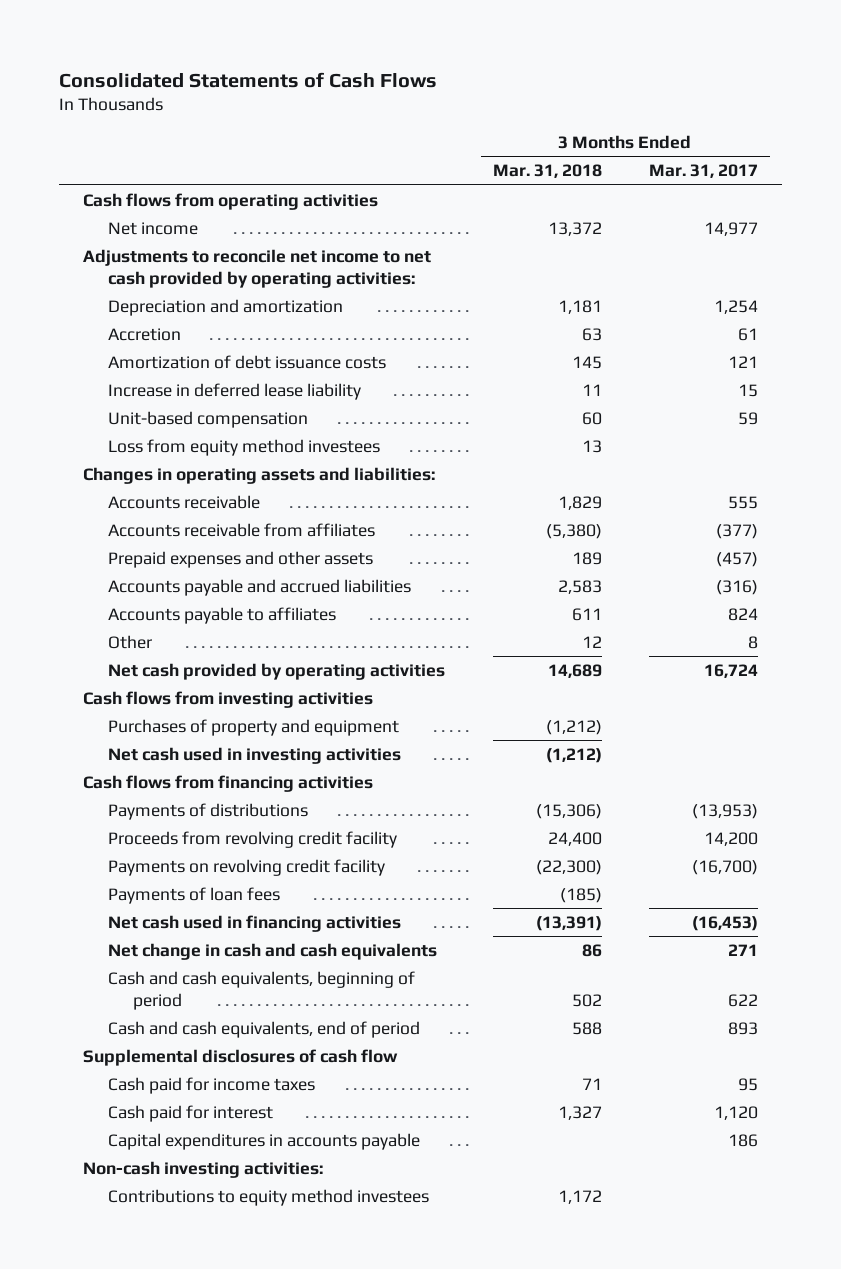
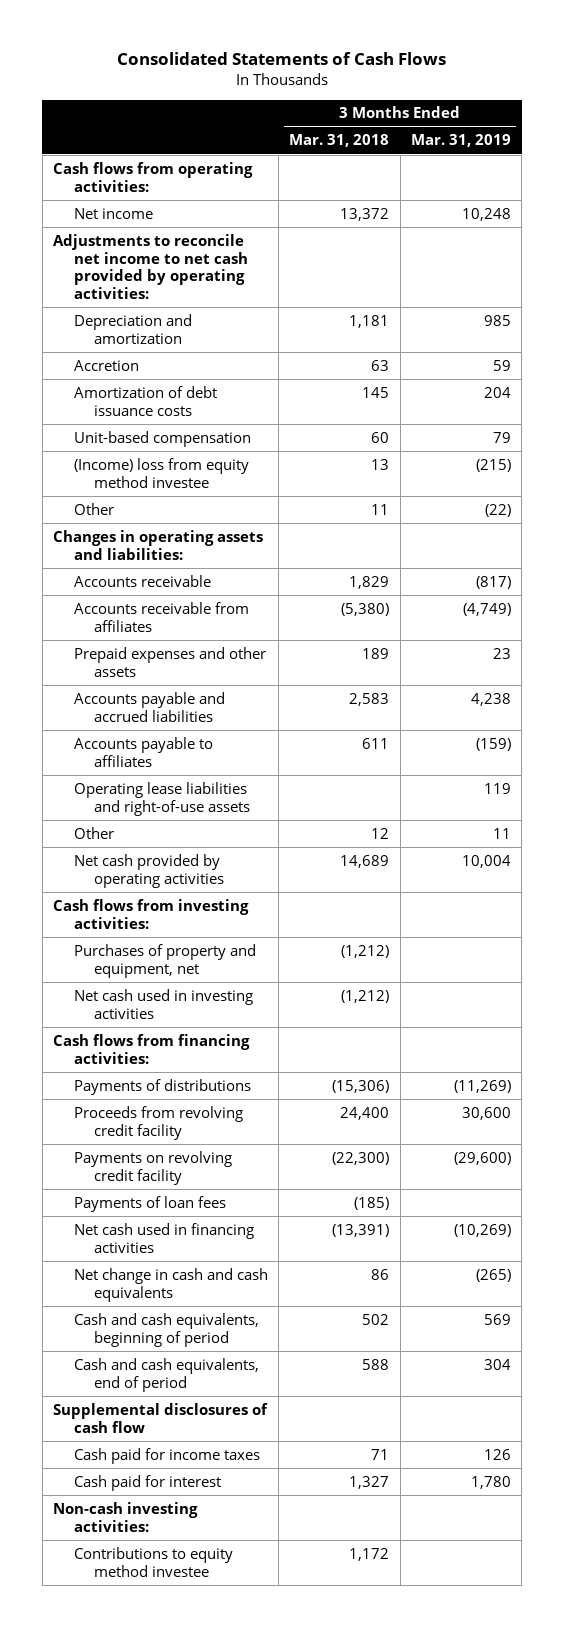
[648,164,758,179] Mar. 31, 2017 -> none
none -> [410,134,511,148] Mar. 31, 2019
[83,192,379,210] Cash flows from operating activities -> [53,161,254,192] Cash flows from operating activities:
[108,382,362,400] Increase in deferred lease liability -> none
[108,438,381,456] Loss from equity method investees -> [73,457,249,488] (Income) loss from equity method investee
none -> [73,502,114,515] Other
none -> [73,781,250,816] Operating lease liabilities and right-of-use assets
[83,690,374,708] Cash flows from investing activities -> [53,898,250,929] Cash flows from investing activities:
[108,718,400,736] Purchases of property and equipment -> [73,943,256,978] Purchases of property and equipment, net
[83,774,374,792] Cash flows from financing activities -> [53,1033,251,1064] Cash flows from financing activities:
[108,1132,421,1150] Capital expenditures in accounts payable -> none
[108,1188,430,1206] Contributions to equity method investees -> [73,1546,233,1577] Contributions to equity method investee

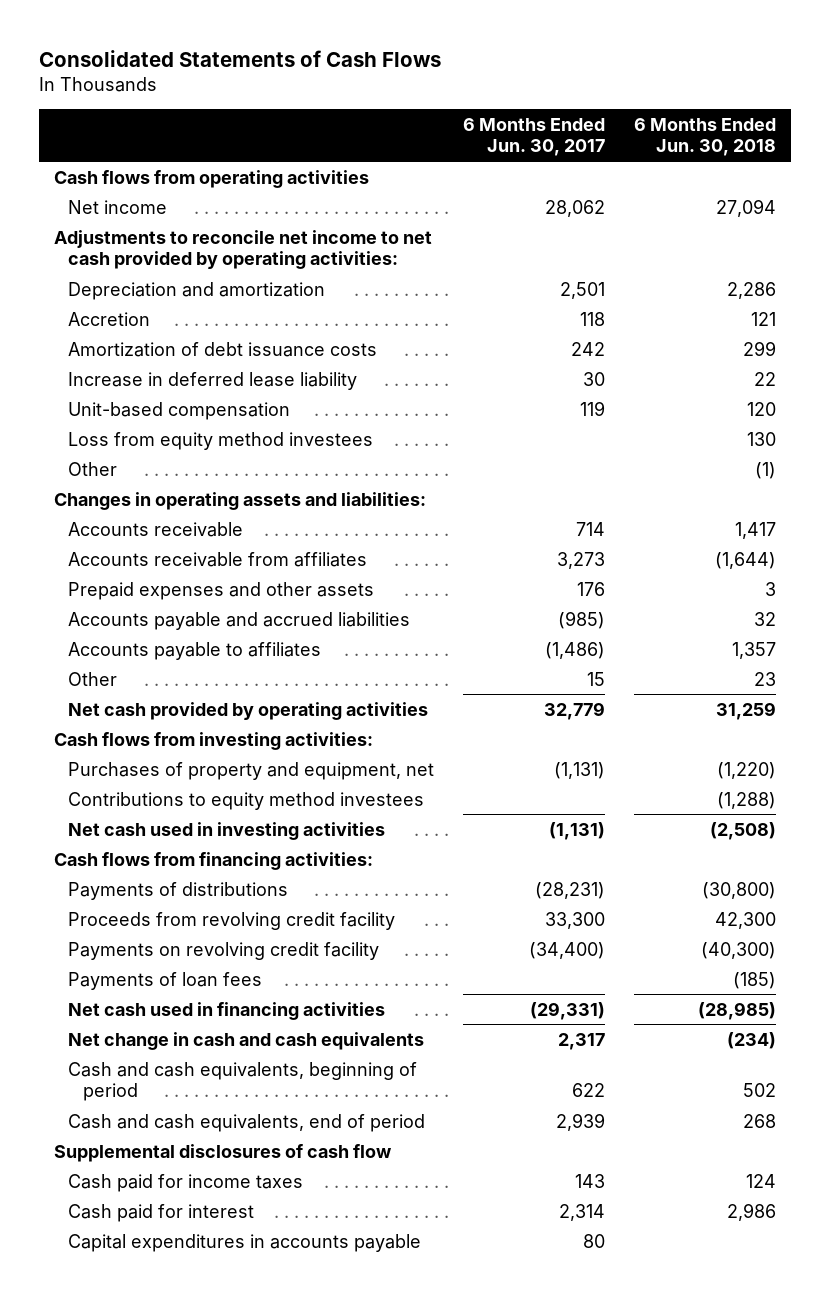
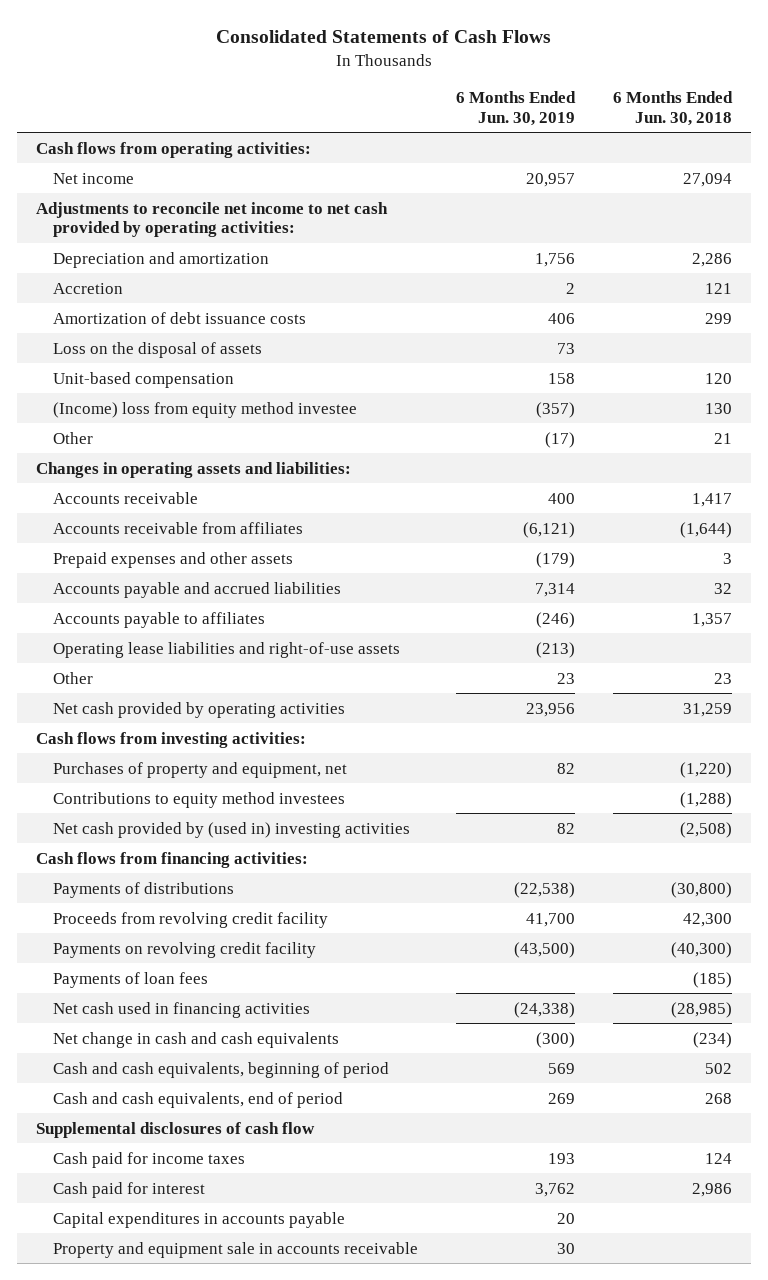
[463,118,606,157] 6 Months Ended Jun. 30, 2017 -> none
none -> [455,91,576,126] 6 Months Ended Jun. 30, 2019
[53,169,369,188] Cash flows from operating activities -> [36,141,312,158] Cash flows from operating activities:
[68,371,358,390] Increase in deferred lease liability -> none
none -> [53,341,263,358] Loss on the disposal of assets
[68,431,374,450] Loss from equity method investees -> [53,401,358,418] (Income) loss from equity method investee
[755,461,777,479] (1) -> [713,432,732,444] 21
none -> [53,641,401,658] Operating lease liabilities and right-of-use assets
[68,821,386,840] Net cash used in investing activities -> [53,821,411,838] Net cash provided by (used in) investing activities
none -> [53,1241,419,1258] Property and equipment sale in accounts receivable

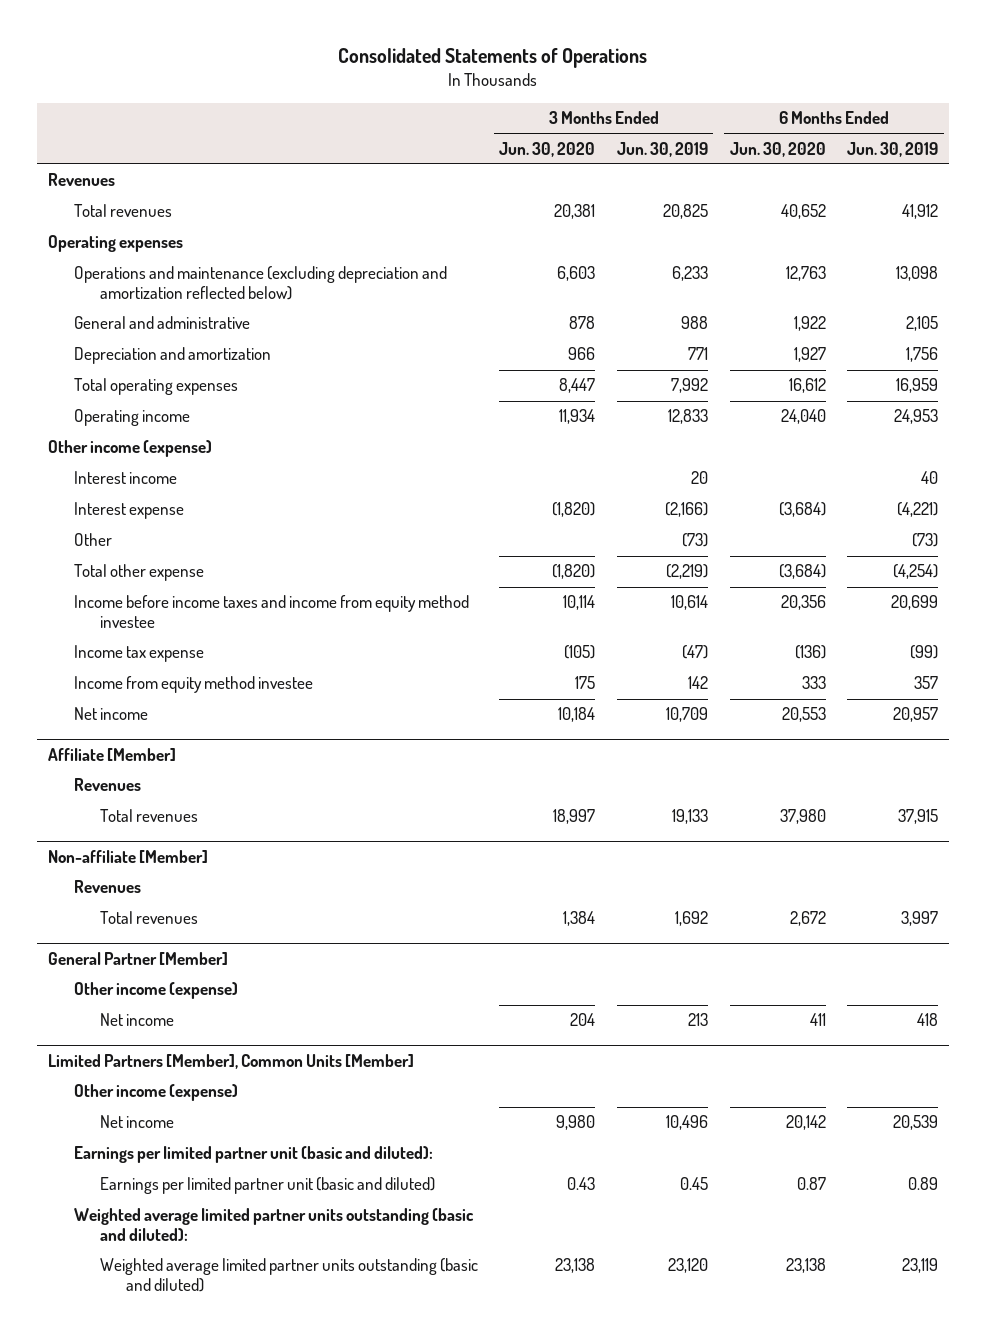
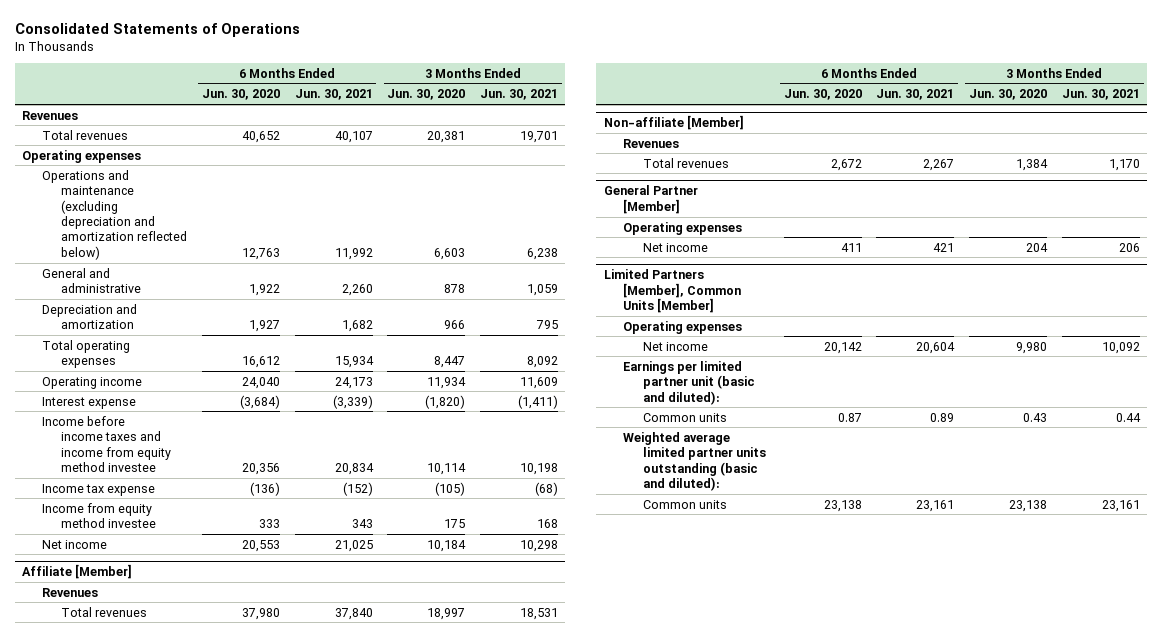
[617,141,709,157] Jun. 30, 2019 -> none
[847,141,939,157] Jun. 30, 2019 -> none
none -> [294,89,373,101] Jun. 30, 2021
none -> [480,89,559,101] Jun. 30, 2021
[47,440,212,458] Other income (expense) -> none
[73,471,177,485] Interest income -> none
[73,533,112,547] Other -> none
[73,564,204,582] Total other expense -> none
[73,982,238,1000] Other income (expense) -> none
none -> [623,221,743,235] Operating expenses
[73,1084,238,1102] Other income (expense) -> none
none -> [623,320,743,334] Operating expenses
[99,1177,435,1195] Earnings per limited partner unit (basic and diluted) -> [642,412,727,422] Common units
[99,1258,478,1293] Weighted average limited partner units outstanding (basic and diluted) -> [642,499,727,509] Common units

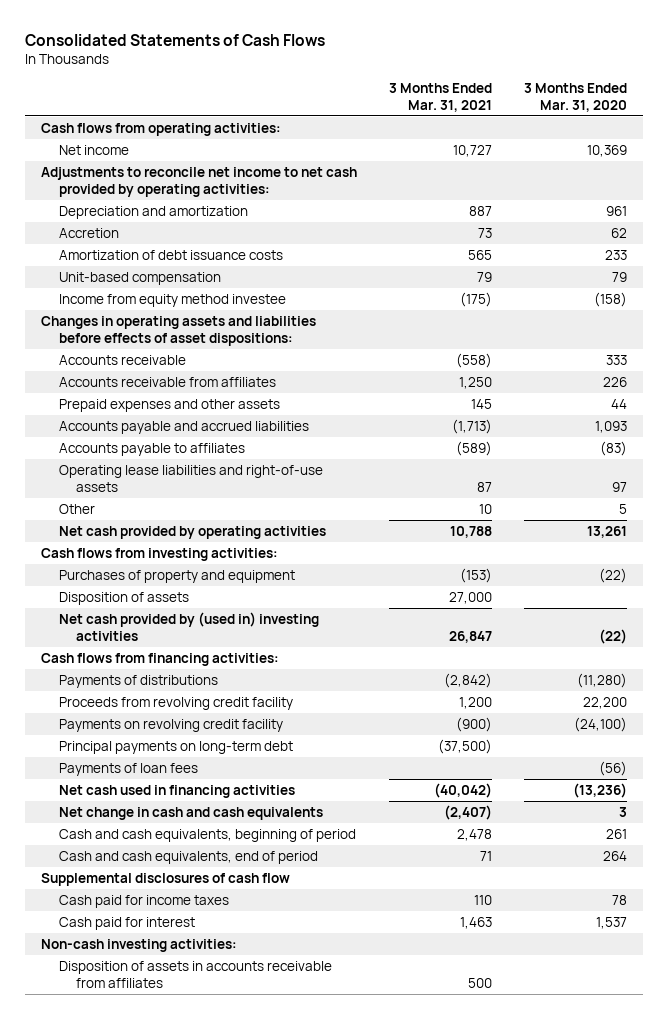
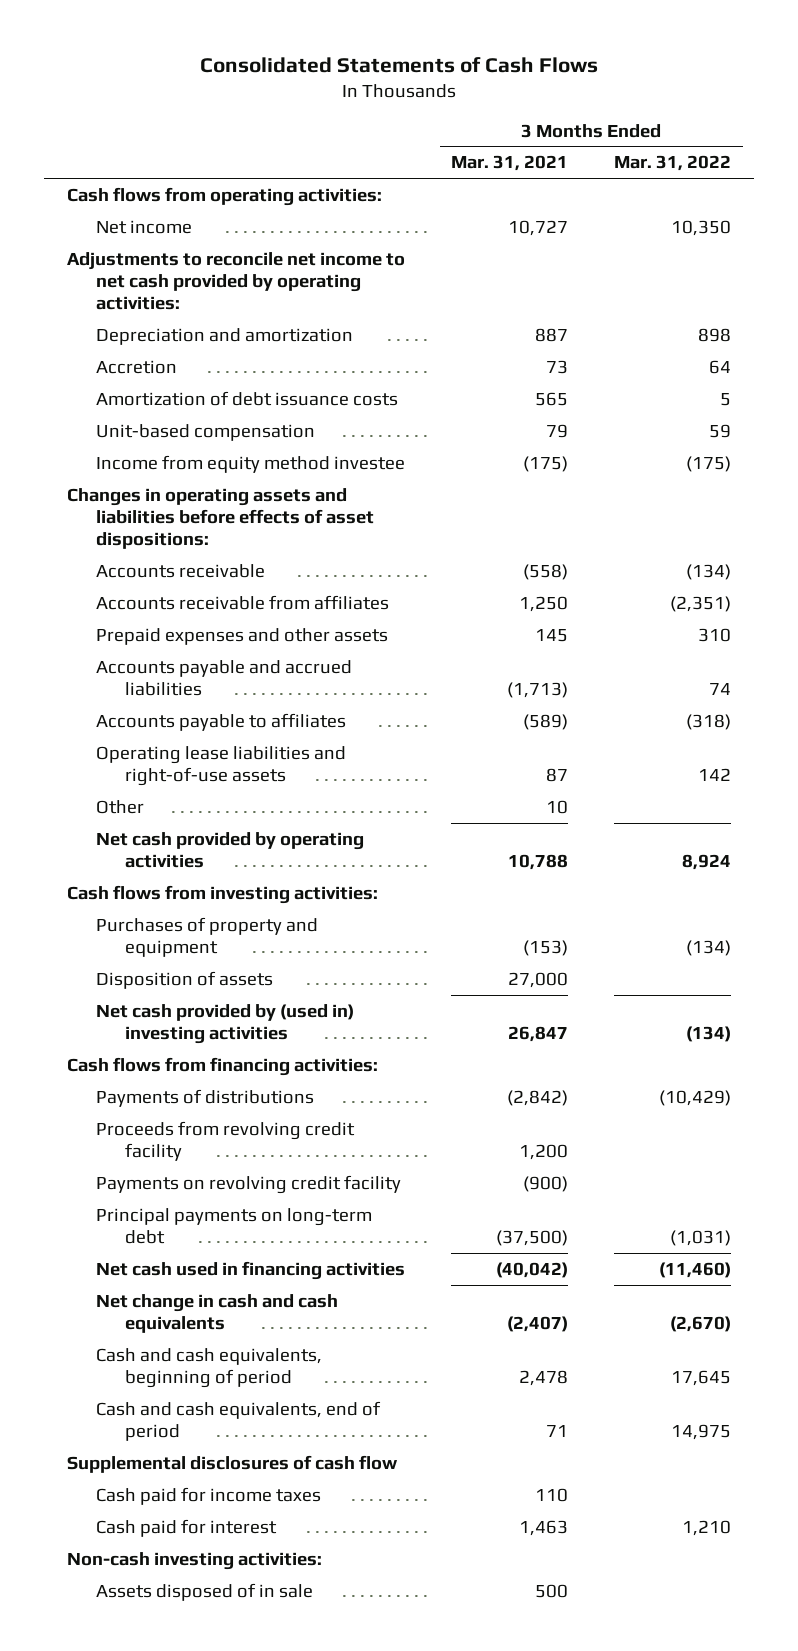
[523,82,627,113] 3 Months Ended Mar. 31, 2020 -> none
none -> [614,155,732,172] Mar. 31, 2022
[58,762,198,776] Payments of loan fees -> none
[58,960,332,988] Disposition of assets in accounts receivable from affiliates -> [95,1582,313,1601] Assets disposed of in sale

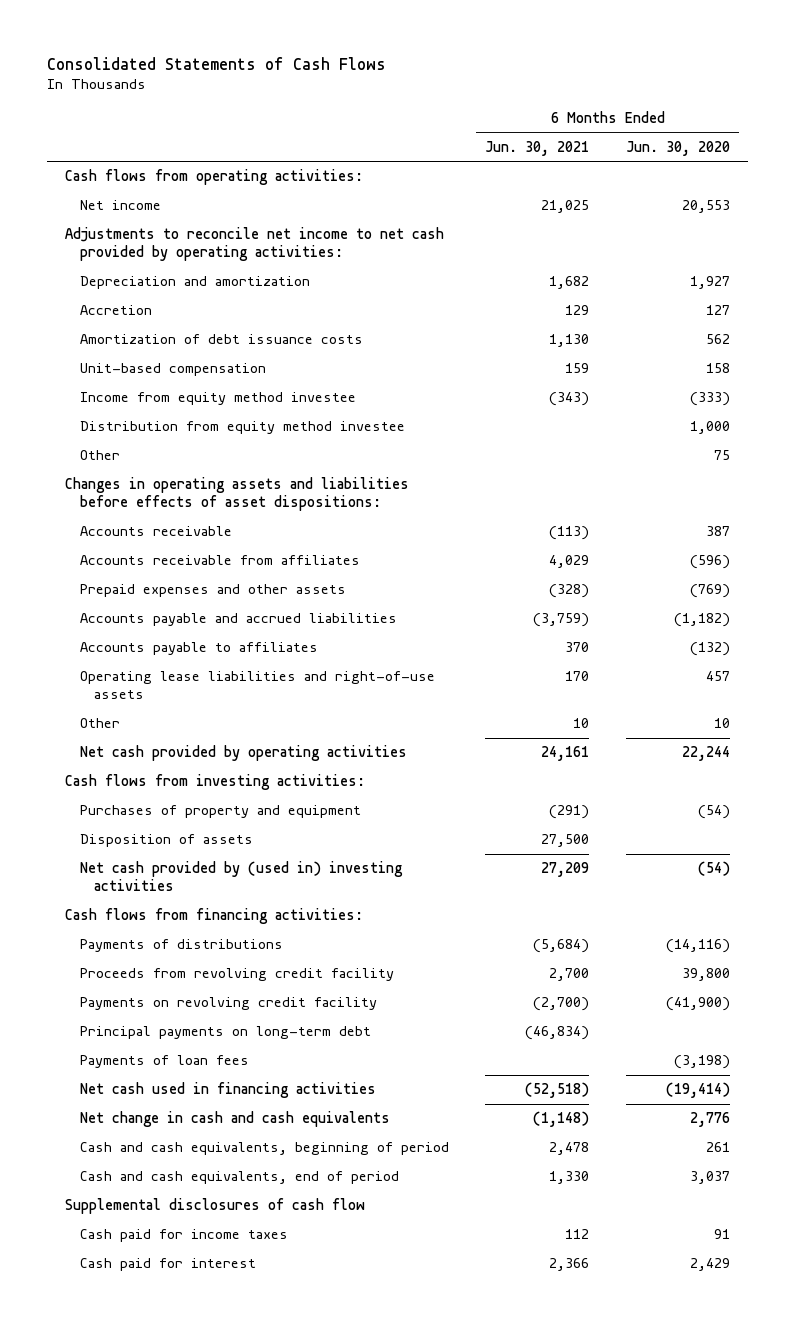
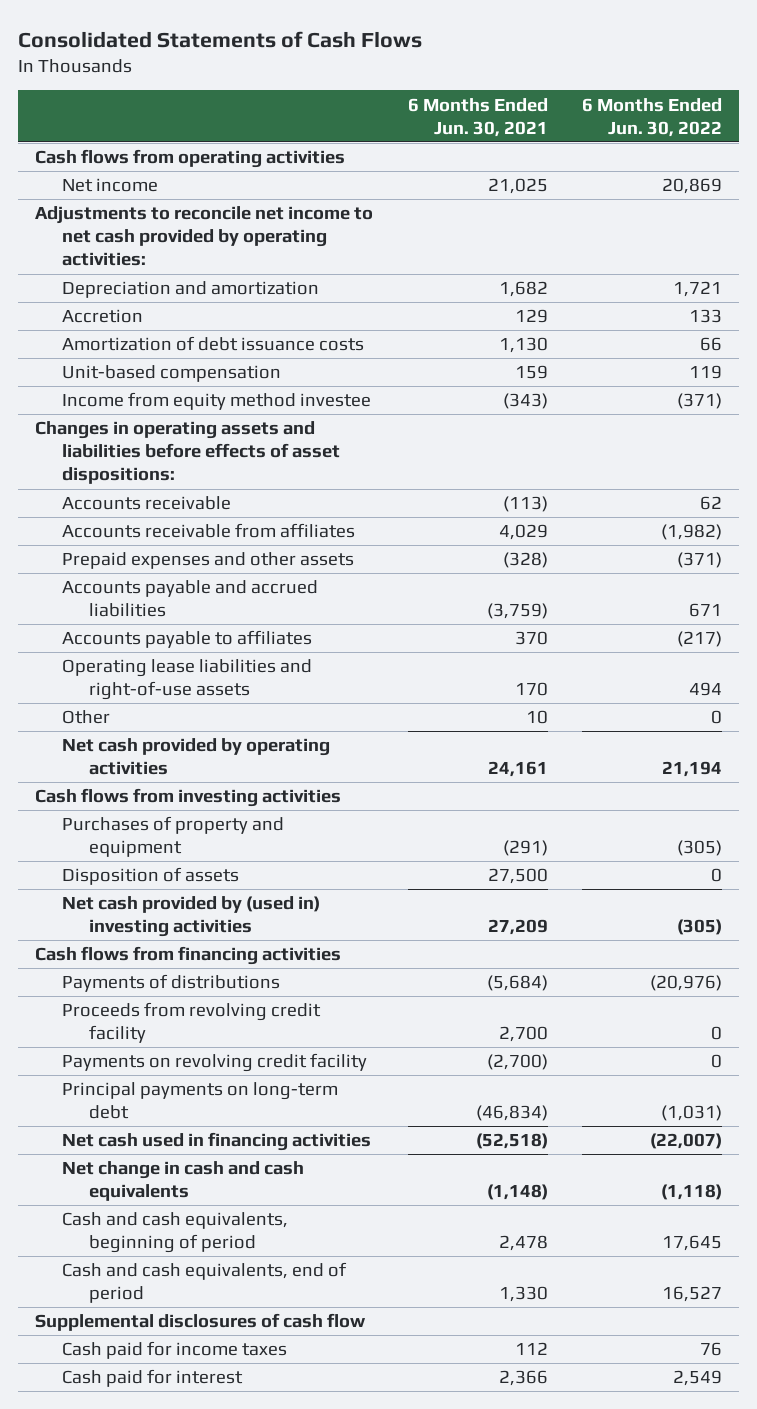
[625,140,730,156] Jun. 30, 2020 -> none
none -> [581,97,722,137] 6 Months Ended Jun. 30, 2022
[65,169,364,186] Cash flows from operating activities: -> [35,149,346,169] Cash flows from operating activities
[79,421,405,435] Distribution from equity method investee -> none
[79,450,120,461] Other -> none
[65,774,366,791] Cash flows from investing activities: -> [35,788,342,808] Cash flows from investing activities
[65,908,364,925] Cash flows from financing activities: -> [35,946,342,966] Cash flows from financing activities
[79,1055,249,1069] Payments of loan fees -> none

